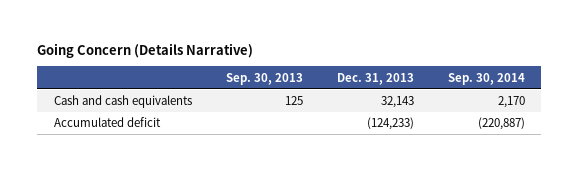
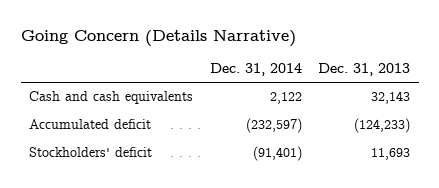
[225,72,303,85] Sep. 30, 2013 -> none
[447,72,525,85] Sep. 30, 2014 -> none
none -> [209,63,302,77] Dec. 31, 2014
none -> [29,147,153,158] Stockholders' deficit

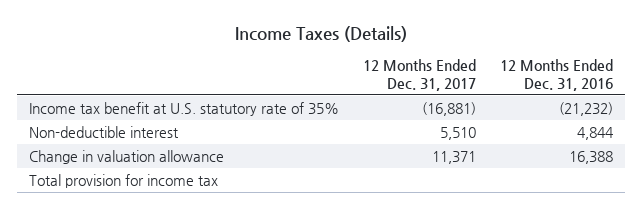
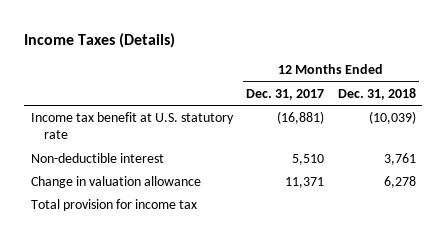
[500,58,614,91] 12 Months Ended Dec. 31, 2016 -> none
none -> [337,87,416,100] Dec. 31, 2018
[28,101,339,116] Income tax benefit at U.S. statutory rate of 35% -> [30,112,234,140] Income tax benefit at U.S. statutory rate

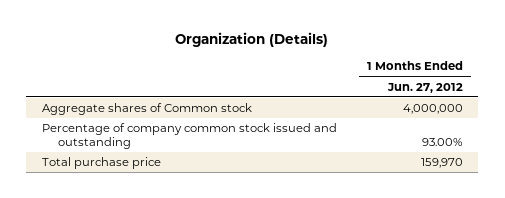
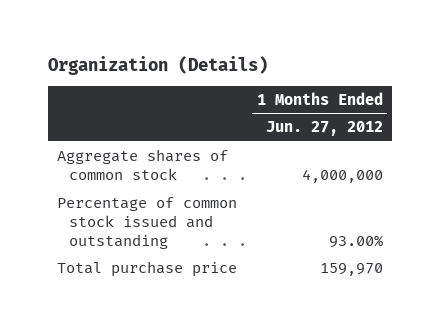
[41,103,252,116] Aggregate shares of Common stock -> [57,149,229,180] Aggregate shares of common stock
[41,123,337,150] Percentage of company common stock issued and outstanding -> [57,197,238,249] Percentage of common stock issued and outstanding

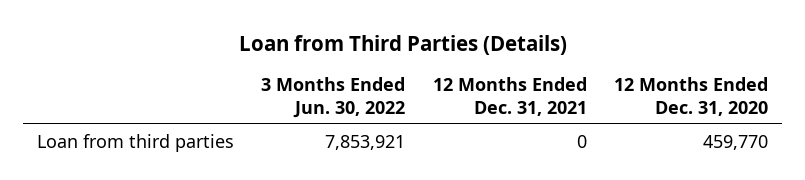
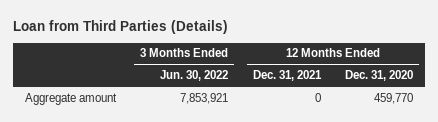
[36,133,234,152] Loan from third parties -> [24,92,117,105] Aggregate amount

